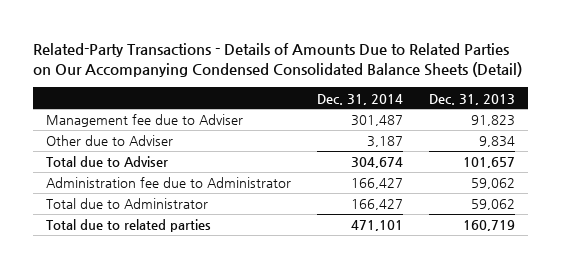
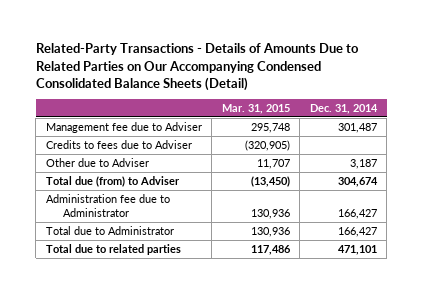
[429,93,516,105] Dec. 31, 2013 -> none
none -> [221,103,290,114] Mar. 31, 2015
none -> [45,139,192,149] Credits to fees due to Adviser
[46,156,169,168] Total due to Adviser -> [45,175,180,187] Total due (from) to Adviser

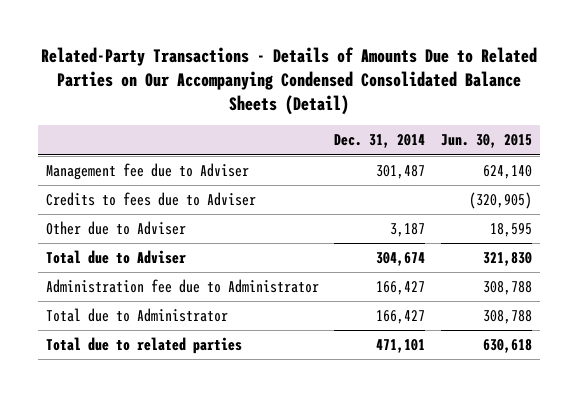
[221,103,290,114] Mar. 31, 2015 -> none
none -> [441,134,533,149] Jun. 30, 2015
[45,175,180,187] Total due (from) to Adviser -> [45,250,186,265] Total due to Adviser

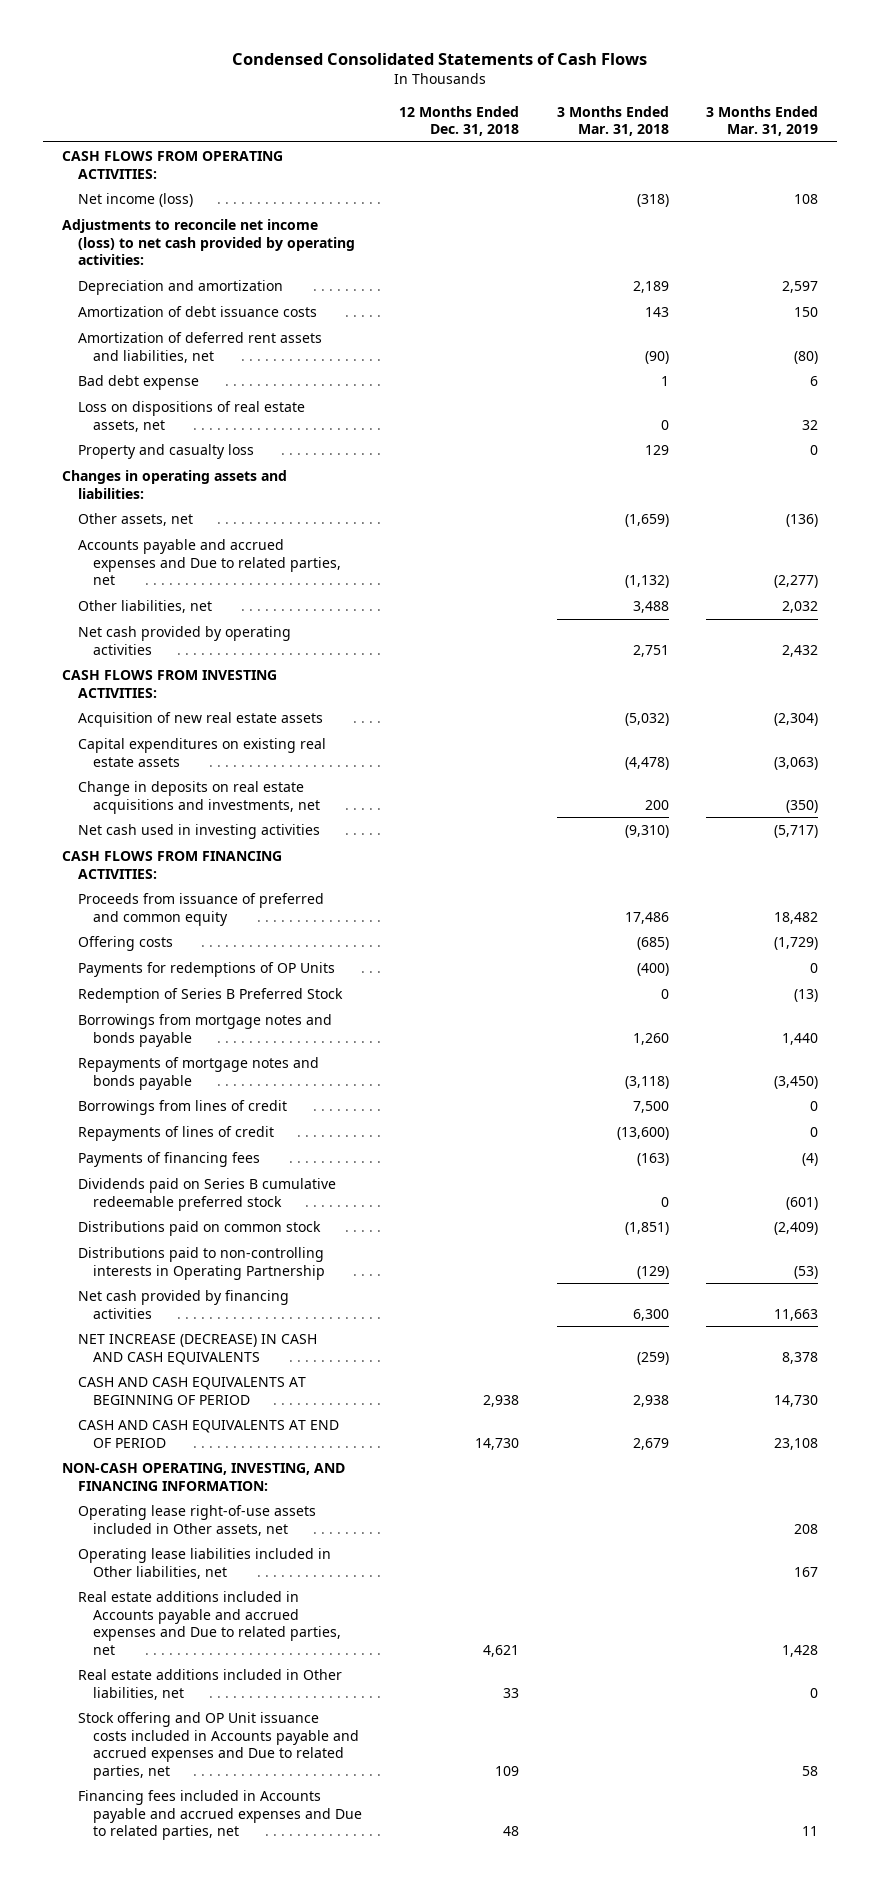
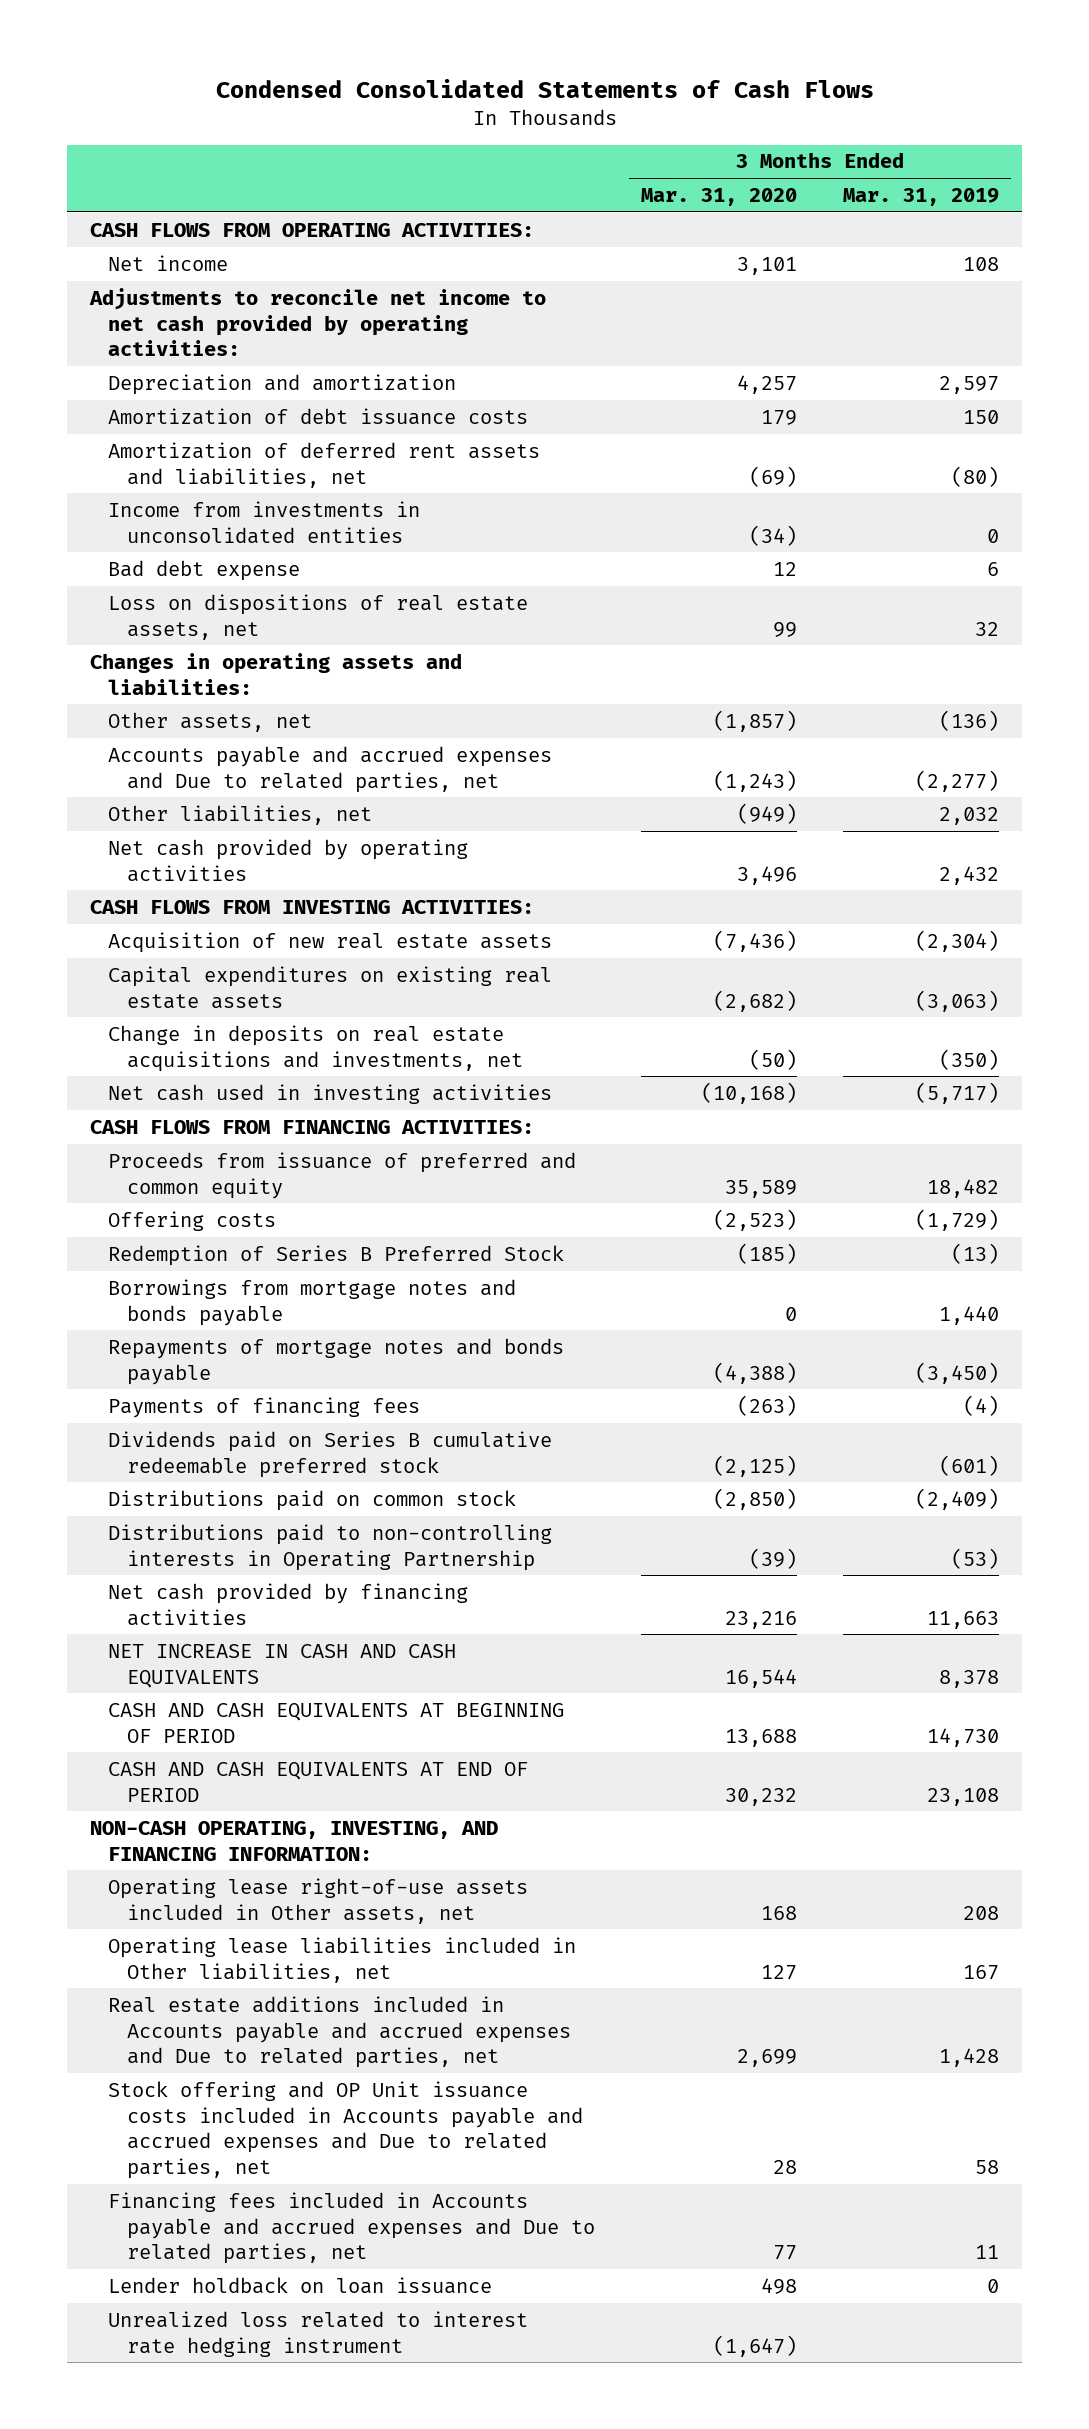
[399,105,520,137] 12 Months Ended Dec. 31, 2018 -> none
[556,105,669,137] 3 Months Ended Mar. 31, 2018 -> none
none -> [640,188,797,207] Mar. 31, 2020
[77,193,193,208] Net income (loss) -> [108,254,229,271] Net income
[61,219,355,266] Adjustments to reconcile net income (loss) to net cash provided by operating activities: -> [89,287,547,357] Adjustments to reconcile net income to net cash provided by operating activities:
none -> [108,500,421,544] Income from investments in unconsolidated entities
[77,444,254,460] Property and casualty loss -> none
[77,962,335,978] Payments for redemptions of OP Units -> none
[77,1100,287,1116] Borrowings from lines of credit -> none
[77,1126,274,1142] Repayments of lines of credit -> none
[77,1334,317,1365] NET INCREASE (DECREASE) IN CASH AND CASH EQUIVALENTS -> [108,1643,457,1688] NET INCREASE IN CASH AND CASH EQUIVALENTS
[77,1669,342,1700] Real estate additions included in Other liabilities, net -> none
none -> [108,2276,493,2294] Lender holdback on loan issuance
none -> [108,2310,529,2357] Unrealized loss related to interest rate hedging instrument

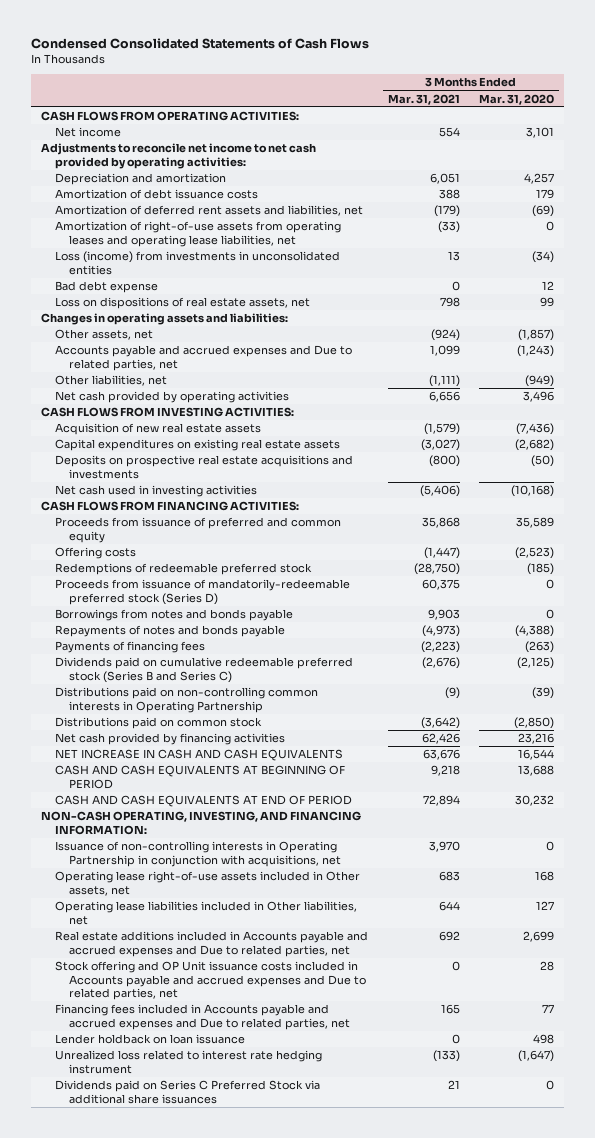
[843,188,1000,207] Mar. 31, 2019 -> none
none -> [387,93,460,105] Mar. 31, 2021
none -> [55,221,342,247] Amortization of right-of-use assets from operating leases and operating lease liabilities, net
[108,500,421,544] Income from investments in unconsolidated entities -> [55,251,341,275] Loss (income) from investments in unconsolidated entities
[108,1024,523,1072] Change in deposits on real estate acquisitions and investments, net -> [55,455,354,479] Deposits on prospective real estate acquisitions and investments
[108,1244,565,1266] Redemption of Series B Preferred Stock -> [55,563,313,576] Redemptions of redeemable preferred stock
none -> [55,579,351,605] Proceeds from issuance of mandatorily-redeemable preferred stock (Series D)
[108,1278,517,1326] Borrowings from mortgage notes and bonds payable -> [55,609,294,622] Borrowings from notes and bonds payable
[108,1337,565,1385] Repayments of mortgage notes and bonds payable -> [55,625,286,638] Repayments of notes and bonds payable
[108,1430,553,1478] Dividends paid on Series B cumulative redeemable preferred stock -> [55,657,354,683] Dividends paid on cumulative redeemable preferred stock (Series B and Series C)
none -> [55,687,319,713] Distributions paid on non-controlling common interests in Operating Partnership
[108,1523,553,1571] Distributions paid to non-controlling interests in Operating Partnership -> none
none -> [55,841,342,867] Issuance of non-controlling interests in Operating Partnership in conjunction with acquisitions, net
none -> [55,1080,321,1104] Dividends paid on Series C Preferred Stock via additional share issuances

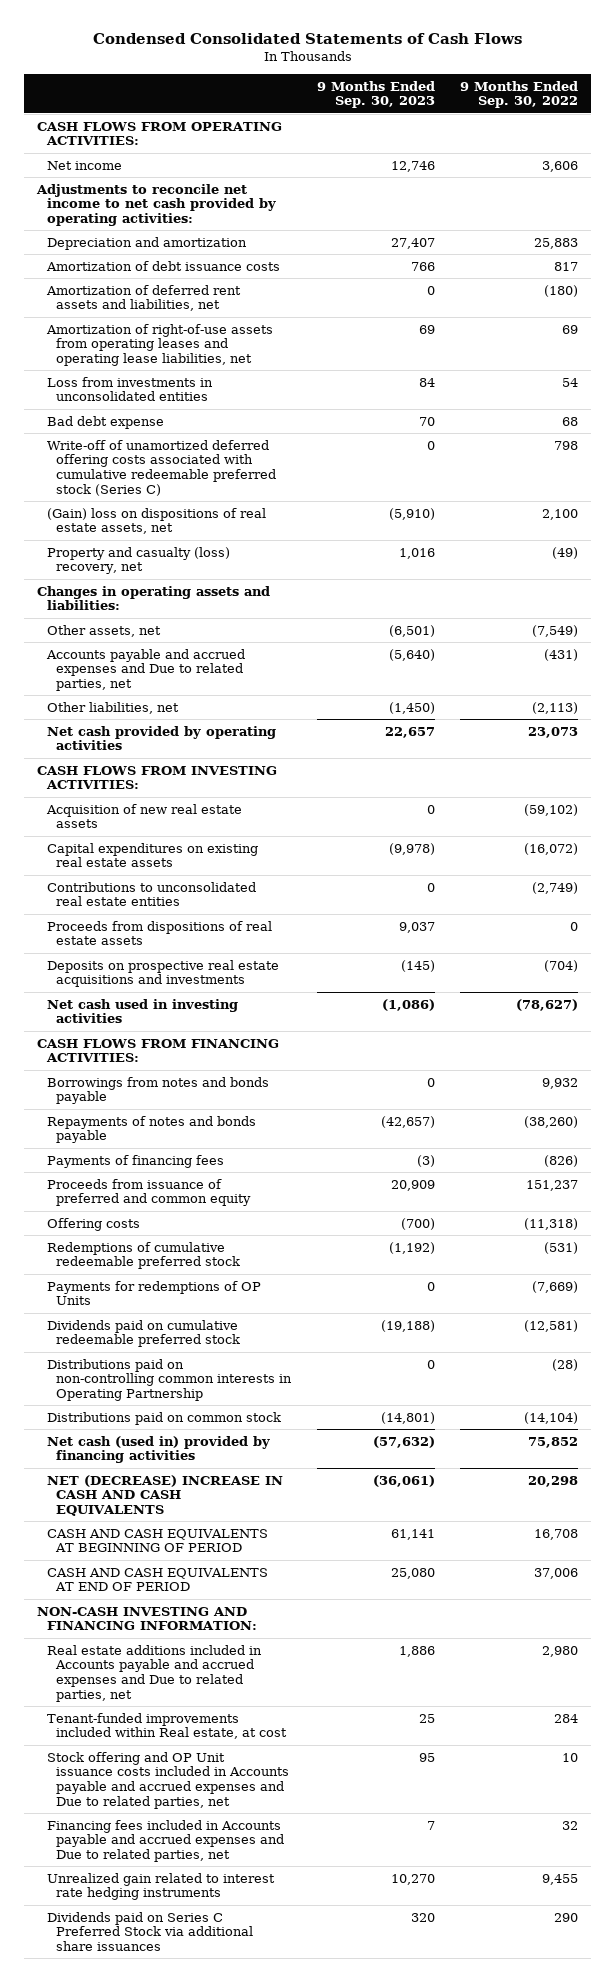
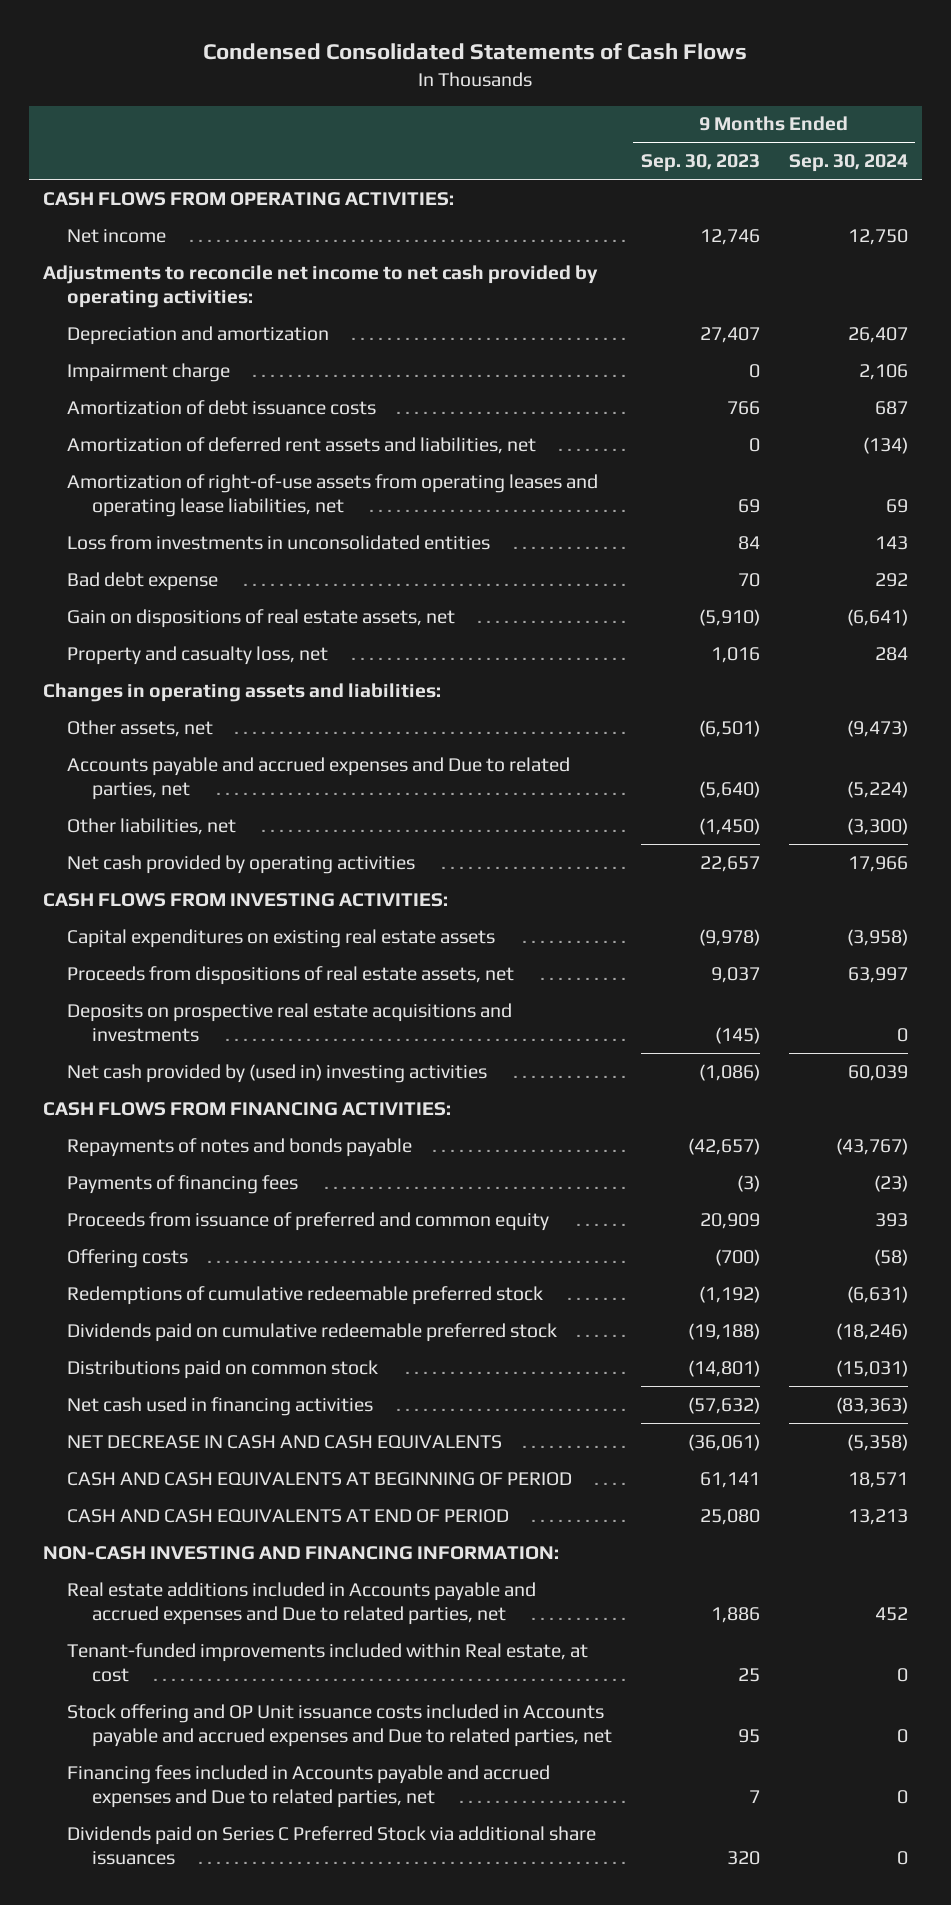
[460,80,579,109] 9 Months Ended Sep. 30, 2022 -> none
none -> [788,154,908,173] Sep. 30, 2024
none -> [67,362,231,382] Impairment charge
[46,439,277,497] Write-off of unamortized deferred offering costs associated with cumulative redeemable preferred stock (Series C) -> none
[46,507,266,535] (Gain) loss on dispositions of real estate assets, net -> [67,608,456,628] Gain on dispositions of real estate assets, net
[46,546,230,575] Property and casualty (loss) recovery, net -> [67,645,329,665] Property and casualty loss, net
[45,803,242,829] Acquisition of new real estate assets -> none
[46,881,256,907] Contributions to unconsolidated real estate entities -> none
[46,920,272,946] Proceeds from dispositions of real estate assets -> [67,965,515,985] Proceeds from dispositions of real estate assets, net
[46,998,238,1024] Net cash used in investing activities -> [67,1063,488,1083] Net cash provided by (used in) investing activities
[46,1076,269,1105] Borrowings from notes and bonds payable -> none
[46,1280,261,1306] Payments for redemptions of OP Units -> none
[46,1358,293,1402] Distributions paid on non-controlling common interests in Operating Partnership -> none
[46,1435,270,1464] Net cash (used in) provided by financing activities -> [67,1396,374,1416] Net cash used in financing activities
[46,1474,283,1517] NET (DECREASE) INCREASE IN CASH AND CASH EQUIVALENTS -> [67,1434,503,1449] NET DECREASE IN CASH AND CASH EQUIVALENTS
[46,1872,275,1901] Unrealized gain related to interest rate hedging instruments -> none

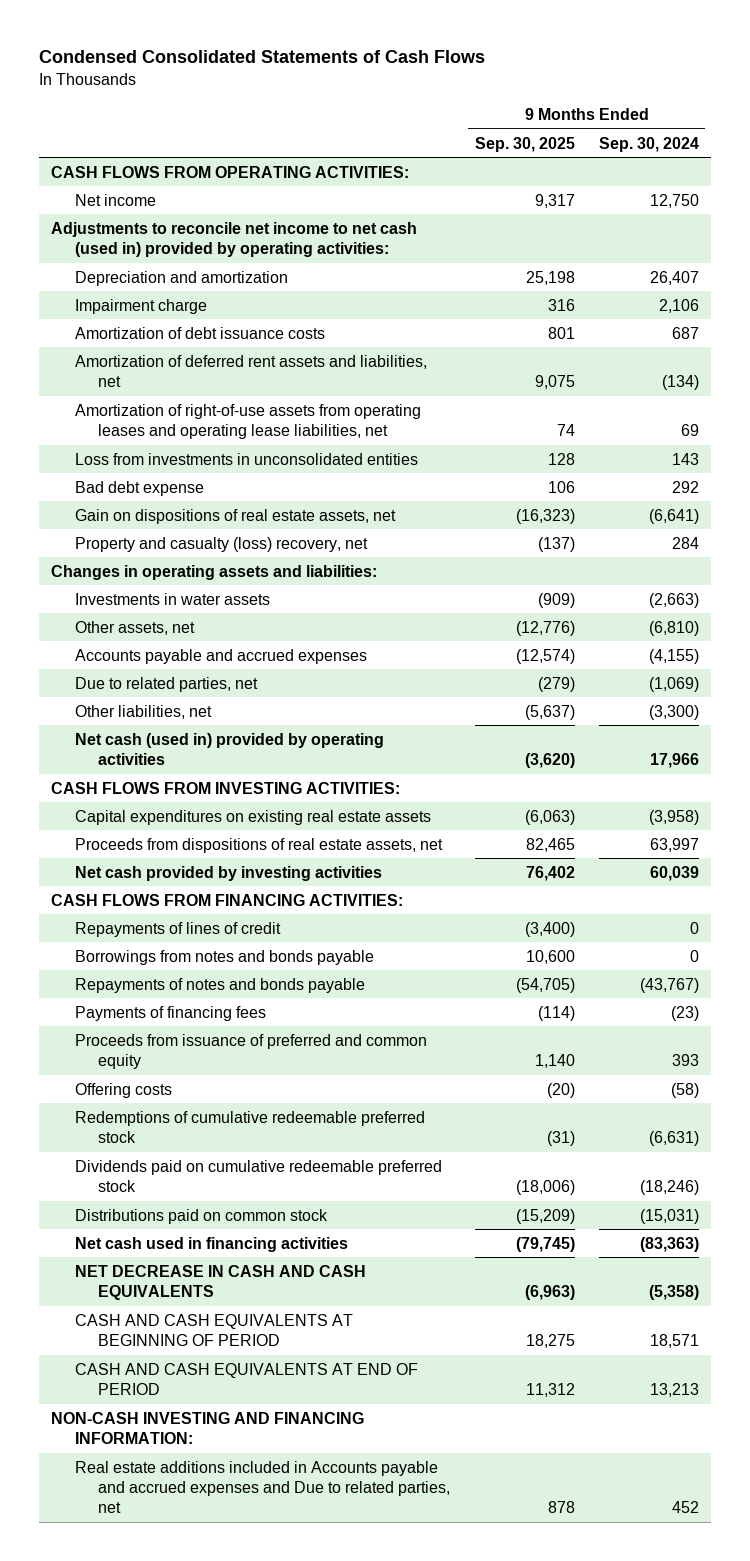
[640,154,760,173] Sep. 30, 2023 -> none
none -> [474,136,575,152] Sep. 30, 2025
[43,264,599,308] Adjustments to reconcile net income to net cash provided by operating activities: -> [51,221,418,257] Adjustments to reconcile net income to net cash (used in) provided by operating activities:
[67,645,329,665] Property and casualty loss, net -> [74,536,368,552] Property and casualty (loss) recovery, net
none -> [74,592,270,605] Investments in water assets
[846,719,908,737] (9,473) -> [648,620,699,636] (6,810)
[67,756,571,800] Accounts payable and accrued expenses and Due to related parties, net -> [74,648,367,664] Accounts payable and accrued expenses
[846,780,908,798] (5,224) -> [648,648,699,664] (4,155)
none -> [74,676,258,692] Due to related parties, net
[67,854,416,874] Net cash provided by operating activities -> [74,732,384,765] Net cash (used in) provided by operating activities
[67,1002,513,1042] Deposits on prospective real estate acquisitions and investments -> none
[67,1063,488,1083] Net cash provided by (used in) investing activities -> [74,865,382,881] Net cash provided by investing activities
none -> [74,921,281,937] Repayments of lines of credit
none -> [74,949,374,965] Borrowings from notes and bonds payable
[67,1642,589,1682] Tenant-funded improvements included within Real estate, at cost -> none
[67,1703,612,1747] Stock offering and OP Unit issuance costs included in Accounts payable and accrued expenses and Due to related parties, net -> none
[67,1764,551,1808] Financing fees included in Accounts payable and accrued expenses and Due to related parties, net -> none
[67,1825,597,1865] Dividends paid on Series C Preferred Stock via additional share issuances -> none

